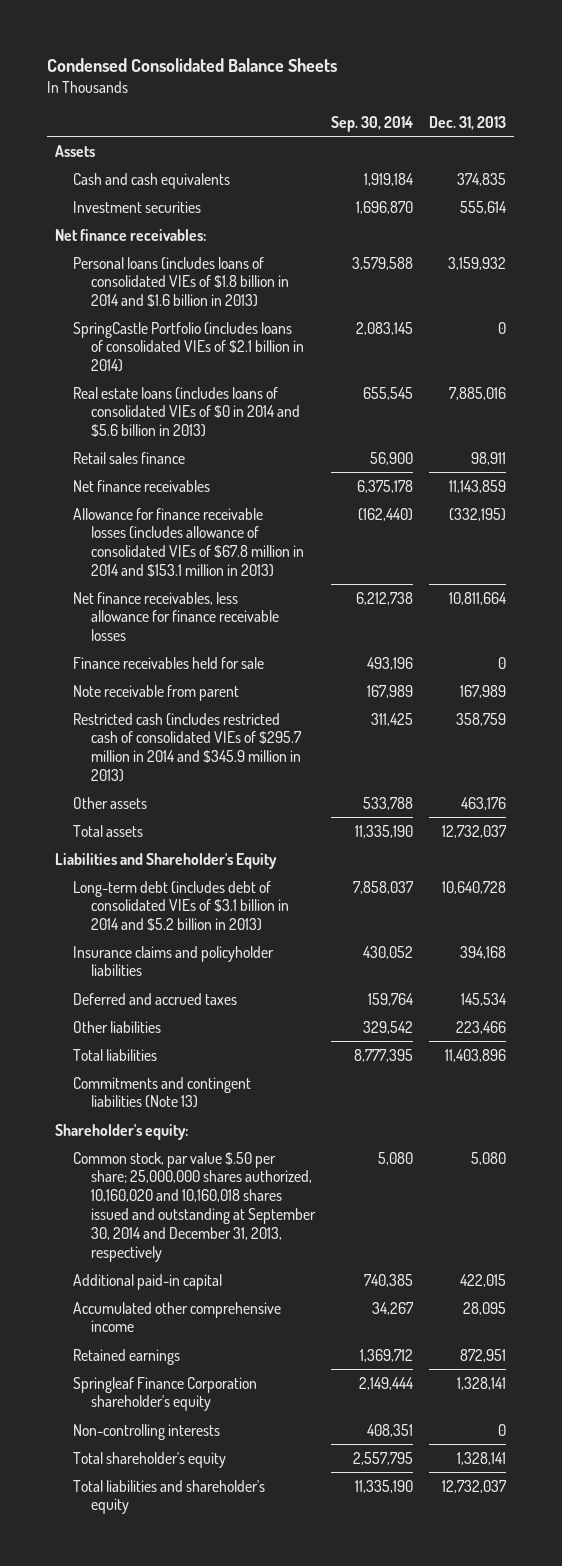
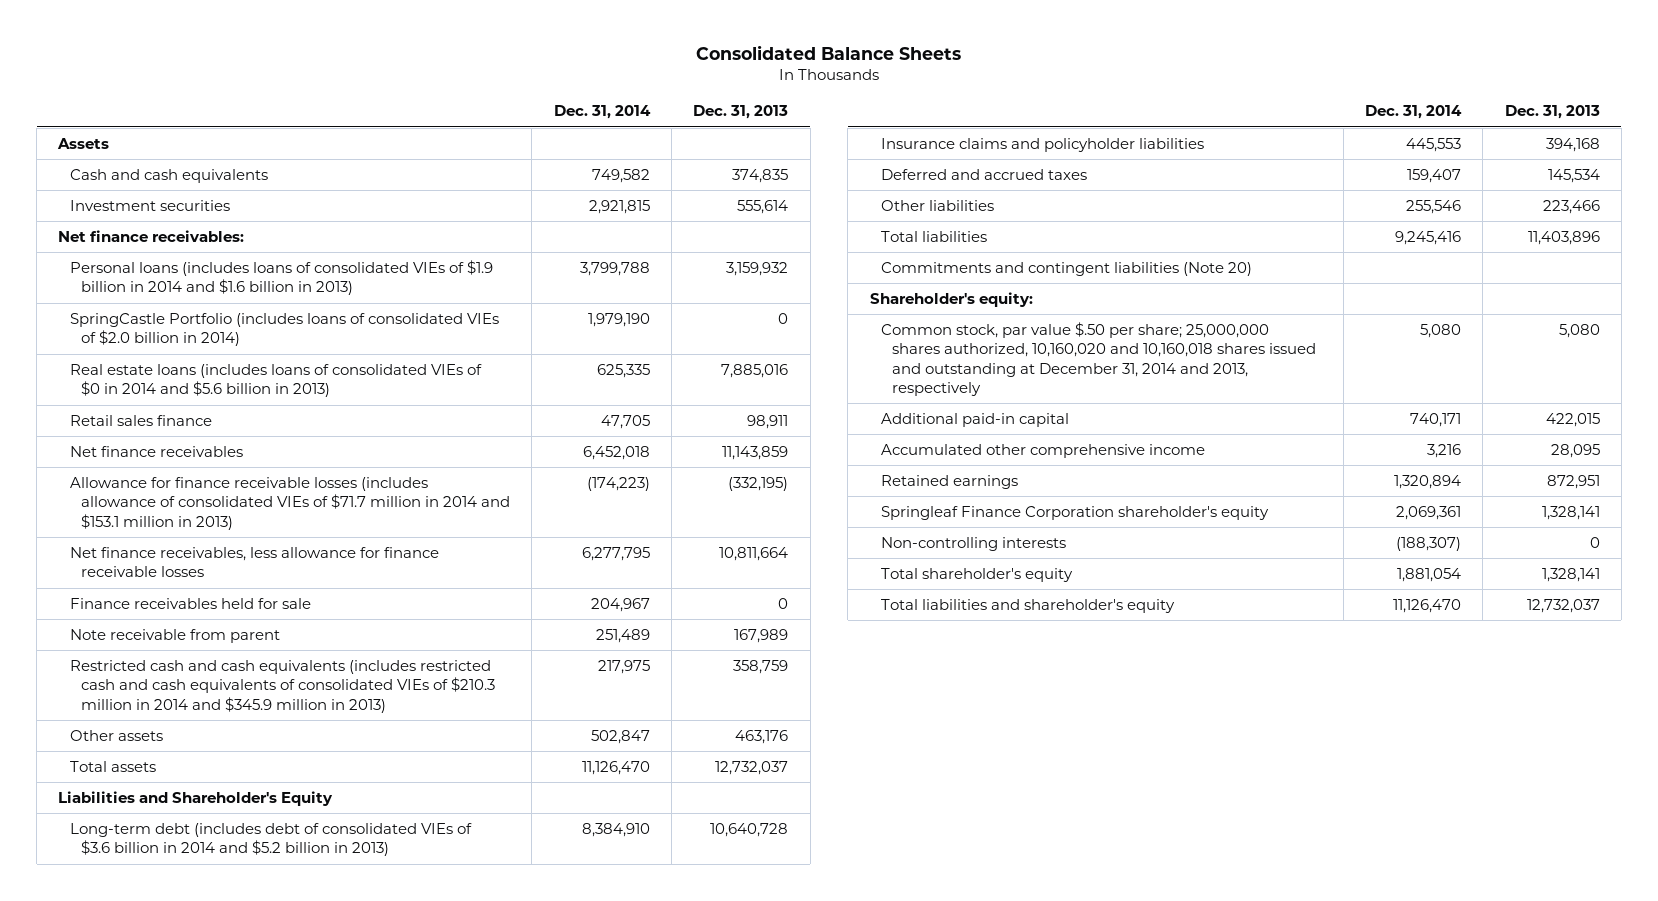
[47,57,338,72] Condensed Consolidated Balance Sheets -> [695,44,961,60] Consolidated Balance Sheets
[331,116,414,133] Sep. 30, 2014 -> none
none -> [553,105,651,120] Dec. 31, 2014
[73,256,289,308] Personal loans (includes loans of consolidated VIEs of $1.8 billion in 2014 and $1.6 billion in 2013) -> [69,259,493,296] Personal loans (includes loans of consolidated VIEs of $1.9 billion in 2014 and $1.6 billion in 2013)
[73,321,304,373] SpringCastle Portfolio (includes loans of consolidated VIEs of $2.1 billion in 2014) -> [69,312,499,347] SpringCastle Portfolio (includes loans of consolidated VIEs of $2.0 billion in 2014)
[73,507,304,578] Allowance for finance receivable losses (includes allowance of consolidated VIEs of $67.8 million in 2014 and $153.1 million in 2013) -> [69,476,510,530] Allowance for finance receivable losses (includes allowance of consolidated VIEs of $71.7 million in 2014 and $153.1 million in 2013)
[73,712,302,783] Restricted cash (includes restricted cash of consolidated VIEs of $295.7 million in 2014 and $345.9 million in 2013) -> [69,659,495,713] Restricted cash and cash equivalents (includes restricted cash and cash equivalents of consolidated VIEs of $210.3 million in 2014 and $345.9 million in 2013)
[73,880,289,932] Long-term debt (includes debt of consolidated VIEs of $3.1 billion in 2014 and $5.2 billion in 2013) -> [69,822,472,857] Long-term debt (includes debt of consolidated VIEs of $3.6 billion in 2014 and $5.2 billion in 2013)
[73,1076,252,1109] Commitments and contingent liabilities (Note 13) -> [880,261,1252,276] Commitments and contingent liabilities (Note 20)
[73,1151,316,1262] Common stock, par value $.50 per share; 25,000,000 shares authorized, 10,160,020 and 10,160,018 shares issued and outstanding at September 30, 2014 and December 31, 2013, respectively -> [880,321,1317,396] Common stock, par value $.50 per share; 25,000,000 shares authorized, 10,160,020 and 10,160,018 shares issued and outstanding at December 31, 2014 and 2013, respectively

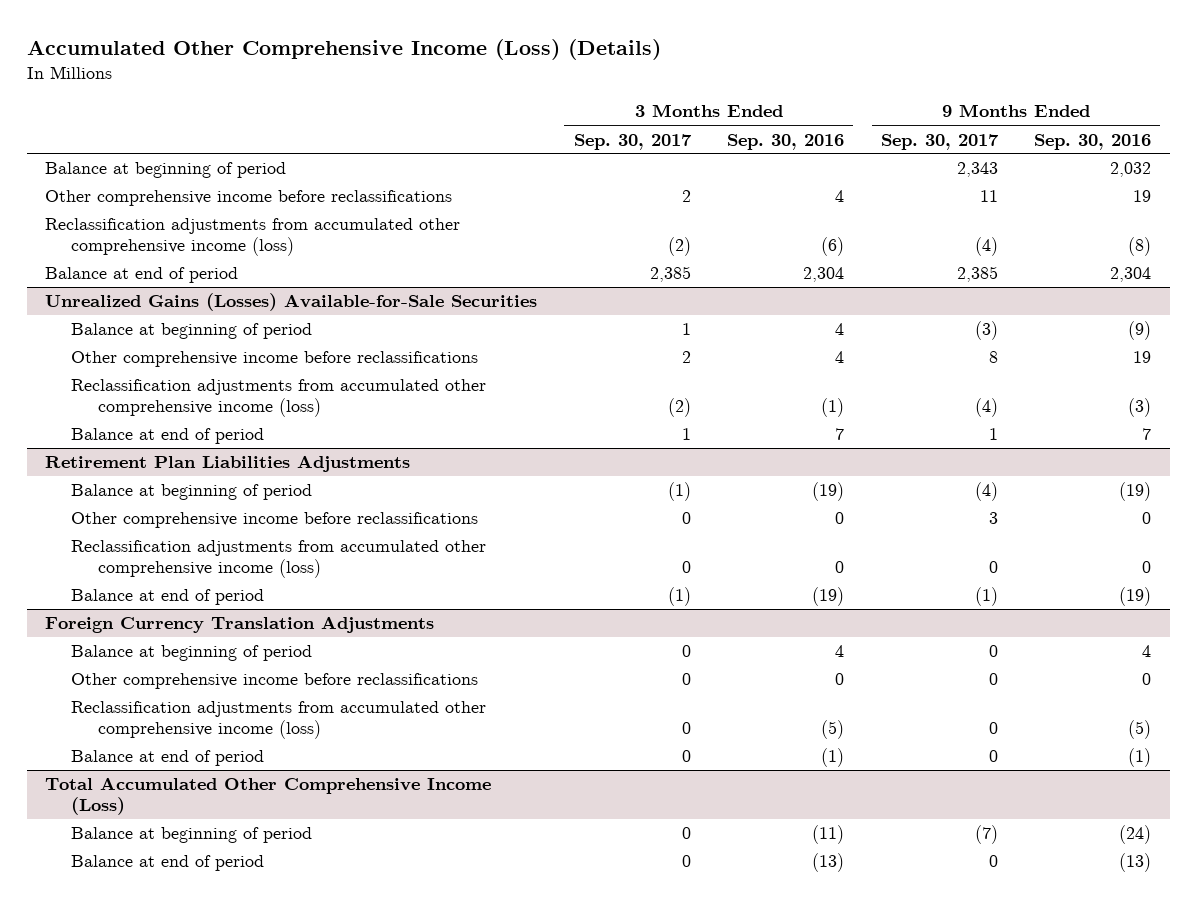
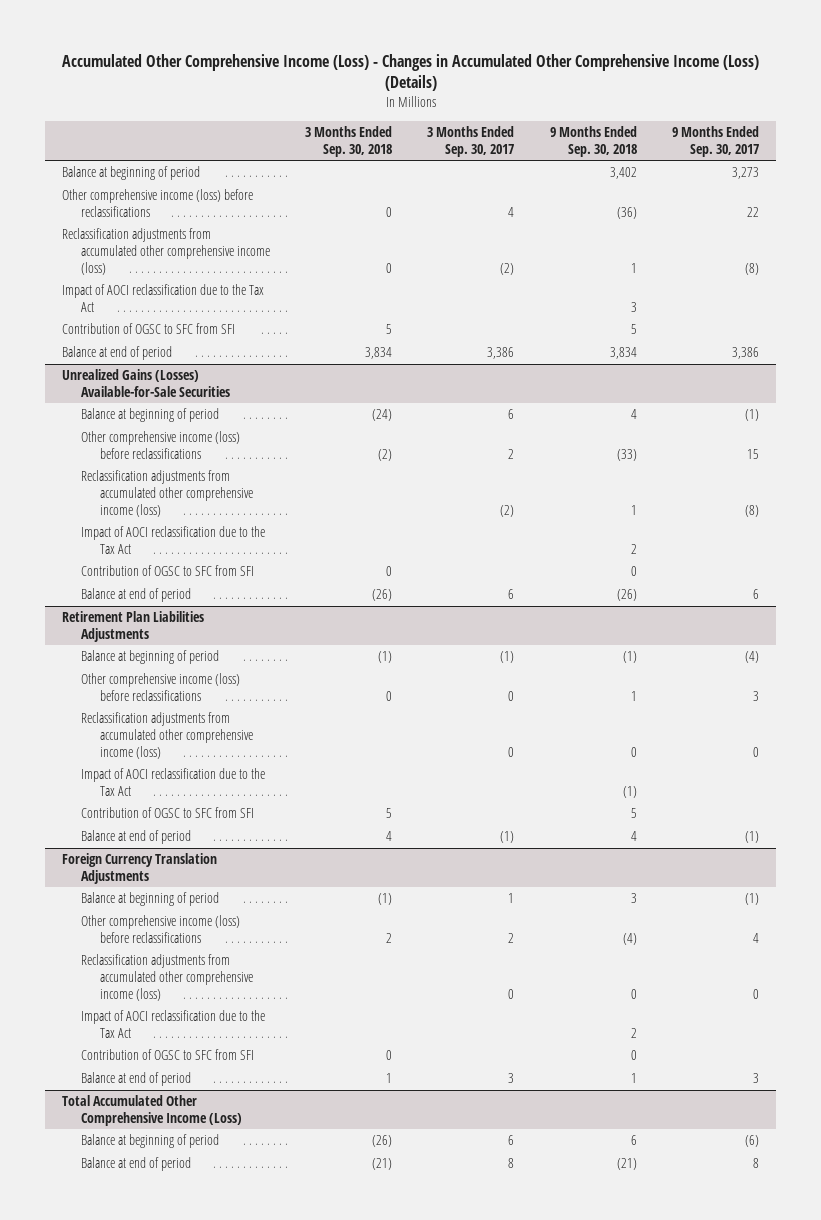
[26,38,661,60] Accumulated Other Comprehensive Income (Loss) (Details) -> [61,53,759,92] Accumulated Other Comprehensive Income (Loss) - Changes in Accumulated Other Comprehensive Income (Loss) (Details)
[727,133,845,150] Sep. 30, 2016 -> none
[1034,133,1152,150] Sep. 30, 2016 -> none
none -> [305,126,393,157] 3 Months Ended Sep. 30, 2018
none -> [549,126,637,157] 9 Months Ended Sep. 30, 2018
[956,162,998,178] 2,343 -> [731,167,759,180] 3,273
[45,190,453,207] Other comprehensive income before reclassifications -> [62,189,254,218] Other comprehensive income (loss) before reclassifications
[681,190,691,203] 2 -> [508,207,515,218] 4
[979,190,998,203] 11 -> [746,207,759,218] 22
[974,237,998,257] (4) -> [744,262,759,275] (8)
none -> [62,284,265,313] Impact of AOCI reclassification due to the Tax Act
none -> [62,323,236,335] Contribution of OGSC to SFC from SFI
[649,266,691,283] 2,385 -> [487,347,515,360] 3,386
[956,266,998,283] 2,385 -> [731,347,759,360] 3,386
[681,323,691,336] 1 -> [508,409,515,420] 6
[974,321,998,341] (3) -> [744,409,759,422] (1)
[71,351,479,368] Other comprehensive income before reclassifications -> [81,431,241,460] Other comprehensive income (loss) before reclassifications
[988,351,998,364] 8 -> [746,449,759,460] 15
[974,398,998,418] (4) -> [744,504,759,517] (8)
none -> [81,526,266,555] Impact of AOCI reclassification due to the Tax Act
none -> [81,565,255,577] Contribution of OGSC to SFC from SFI
[681,428,691,441] 1 -> [508,589,515,600] 6
[988,428,998,441] 1 -> [752,589,759,600] 6
[71,512,479,529] Other comprehensive income before reclassifications -> [81,673,241,702] Other comprehensive income (loss) before reclassifications
none -> [81,768,266,797] Impact of AOCI reclassification due to the Tax Act
none -> [81,807,255,819] Contribution of OGSC to SFC from SFI
[681,645,691,658] 0 -> [508,893,515,904] 1
[988,645,998,658] 0 -> [744,893,759,906] (1)
[71,673,479,690] Other comprehensive income before reclassifications -> [81,915,241,944] Other comprehensive income (loss) before reclassifications
[681,673,691,686] 0 -> [508,933,515,944] 2
[988,673,998,686] 0 -> [752,933,759,944] 4
none -> [81,1010,266,1039] Impact of AOCI reclassification due to the Tax Act
none -> [81,1049,255,1061] Contribution of OGSC to SFC from SFI
[681,750,691,763] 0 -> [508,1073,515,1084] 3
[988,750,998,763] 0 -> [752,1073,759,1084] 3
[681,827,691,840] 0 -> [508,1135,515,1146] 6
[974,825,998,845] (7) -> [744,1135,759,1148] (6)
[681,855,691,868] 0 -> [508,1158,515,1169] 8
[988,855,998,868] 0 -> [752,1158,759,1169] 8

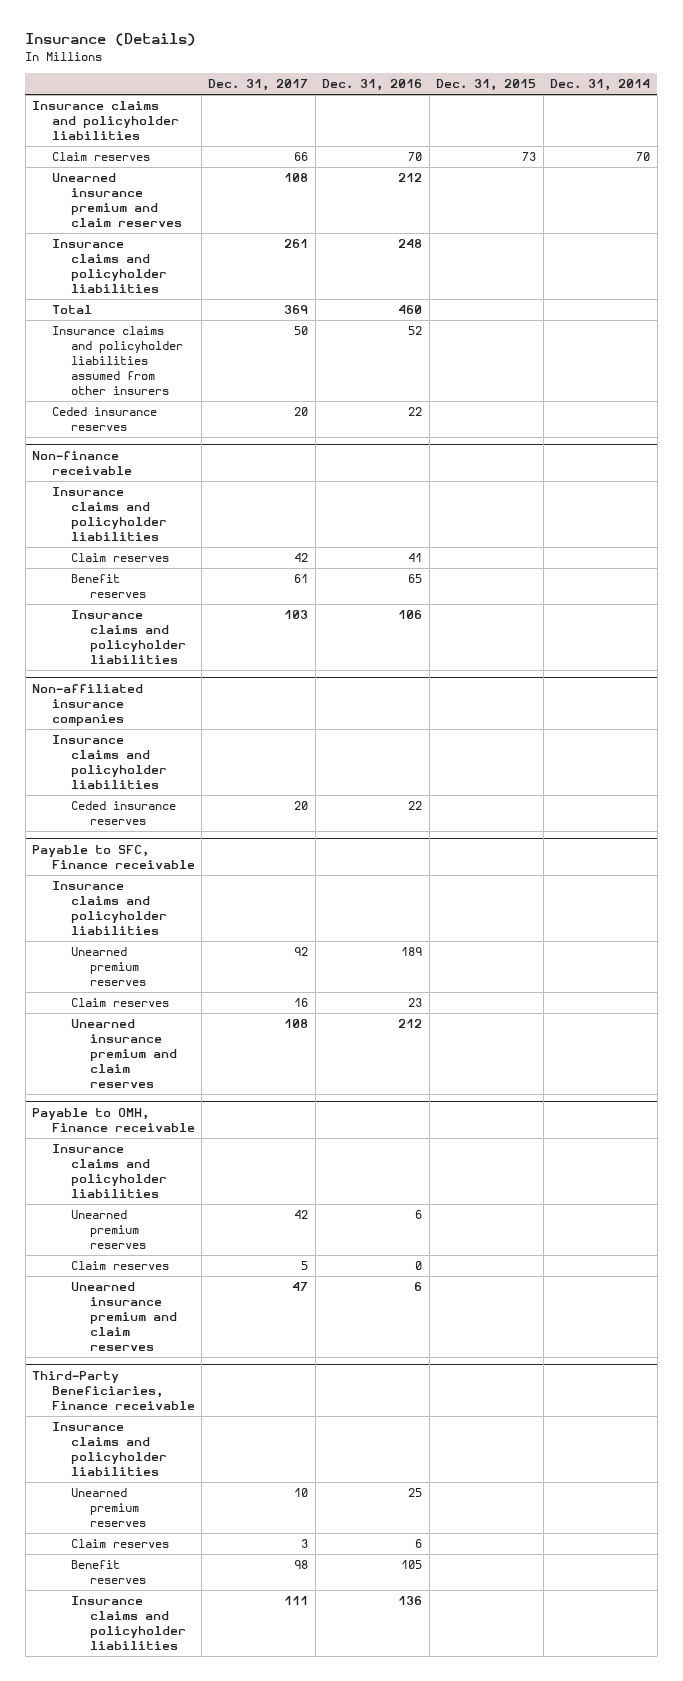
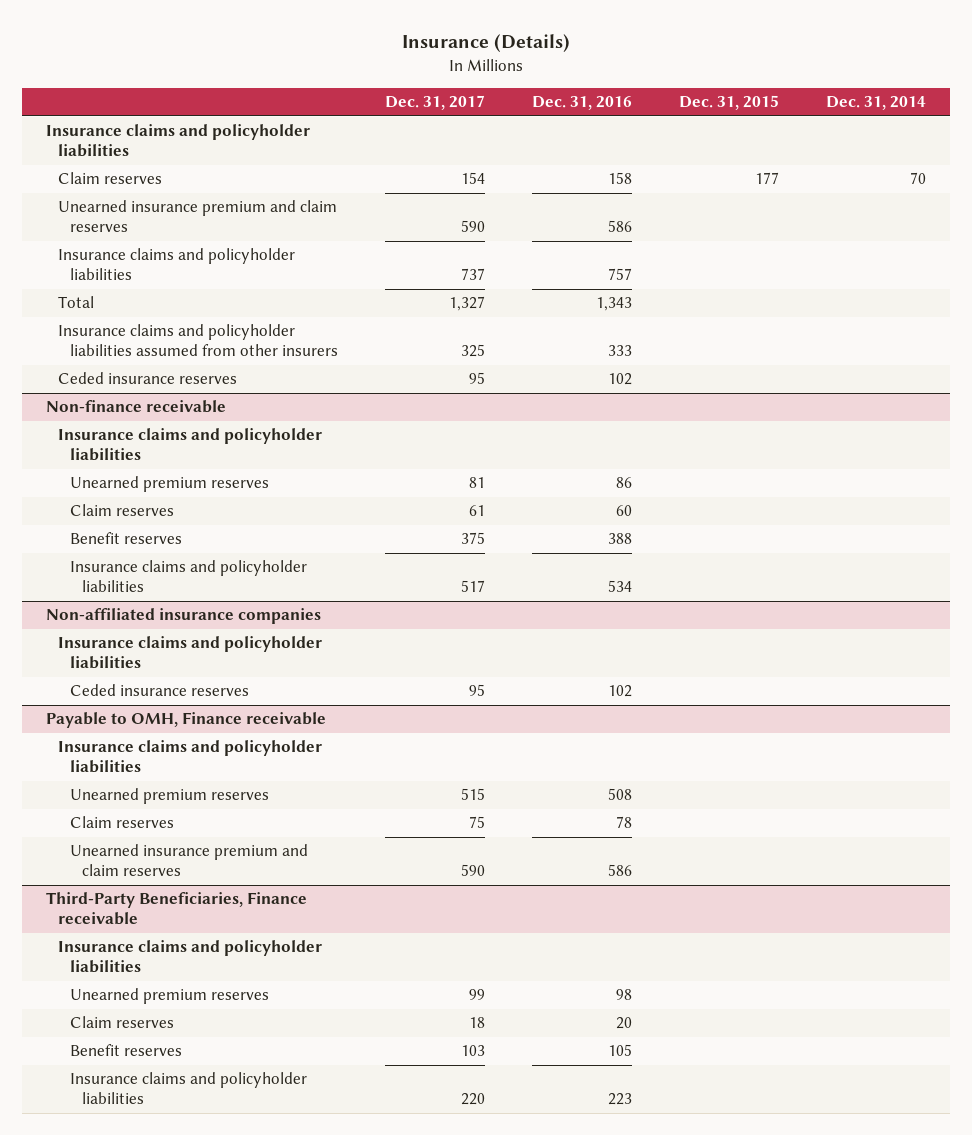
[294,152,309,162] 66 -> [460,172,485,185] 154
[408,152,423,162] 70 -> [607,172,632,185] 158
[522,152,537,162] 73 -> [755,172,780,185] 177
[284,173,309,183] 108 -> [460,220,485,233] 590
[398,173,423,183] 212 -> [607,220,632,233] 586
[284,239,309,249] 261 -> [460,268,485,281] 737
[398,239,423,249] 248 -> [607,268,632,281] 757
[284,305,309,315] 369 -> [448,296,485,312] 1,327
[398,305,423,315] 460 -> [595,297,632,312] 1,343
[294,326,309,336] 50 -> [460,344,485,358] 325
[408,326,423,336] 52 -> [607,345,632,357] 333
[294,407,309,417] 20 -> [468,372,485,385] 95
[408,407,423,417] 22 -> [607,373,632,386] 102
none -> [69,476,269,493] Unearned premium reserves
[294,553,309,563] 42 -> [468,505,485,517] 61
[408,553,423,563] 41 -> [615,505,632,517] 60
[294,574,309,584] 61 -> [460,532,485,545] 375
[408,574,423,584] 65 -> [607,533,632,545] 388
[284,610,309,620] 103 -> [460,580,485,593] 517
[398,610,423,620] 106 -> [607,580,632,593] 534
[32,844,195,869] Payable to SFC, Finance receivable -> none
[51,881,167,935] Insurance claims and policyholder liabilities -> none
[70,947,147,987] Unearned premium reserves -> none
[70,998,169,1008] Claim reserves -> none
[70,1019,178,1088] Unearned insurance premium and claim reserves -> none
[294,801,309,811] 20 -> [468,684,485,697] 95
[408,801,423,811] 22 -> [607,685,632,698] 102
[294,1210,309,1220] 42 -> [460,788,485,801] 515
[415,1210,423,1220] 6 -> [607,788,632,801] 508
[301,1261,309,1271] 5 -> [468,816,485,829] 75
[415,1261,423,1271] 0 -> [615,816,632,829] 78
[292,1282,309,1292] 47 -> [460,864,485,877] 590
[414,1282,423,1292] 6 -> [607,864,632,877] 586
[294,1488,309,1498] 10 -> [468,989,485,1001] 99
[408,1488,423,1498] 25 -> [615,989,632,1001] 98
[301,1539,309,1549] 3 -> [468,1017,485,1029] 18
[415,1539,423,1549] 6 -> [615,1017,632,1030] 20
[294,1560,309,1570] 98 -> [460,1045,485,1057] 103
[284,1596,309,1606] 111 -> [460,1093,485,1106] 220
[398,1596,423,1606] 136 -> [607,1093,632,1106] 223

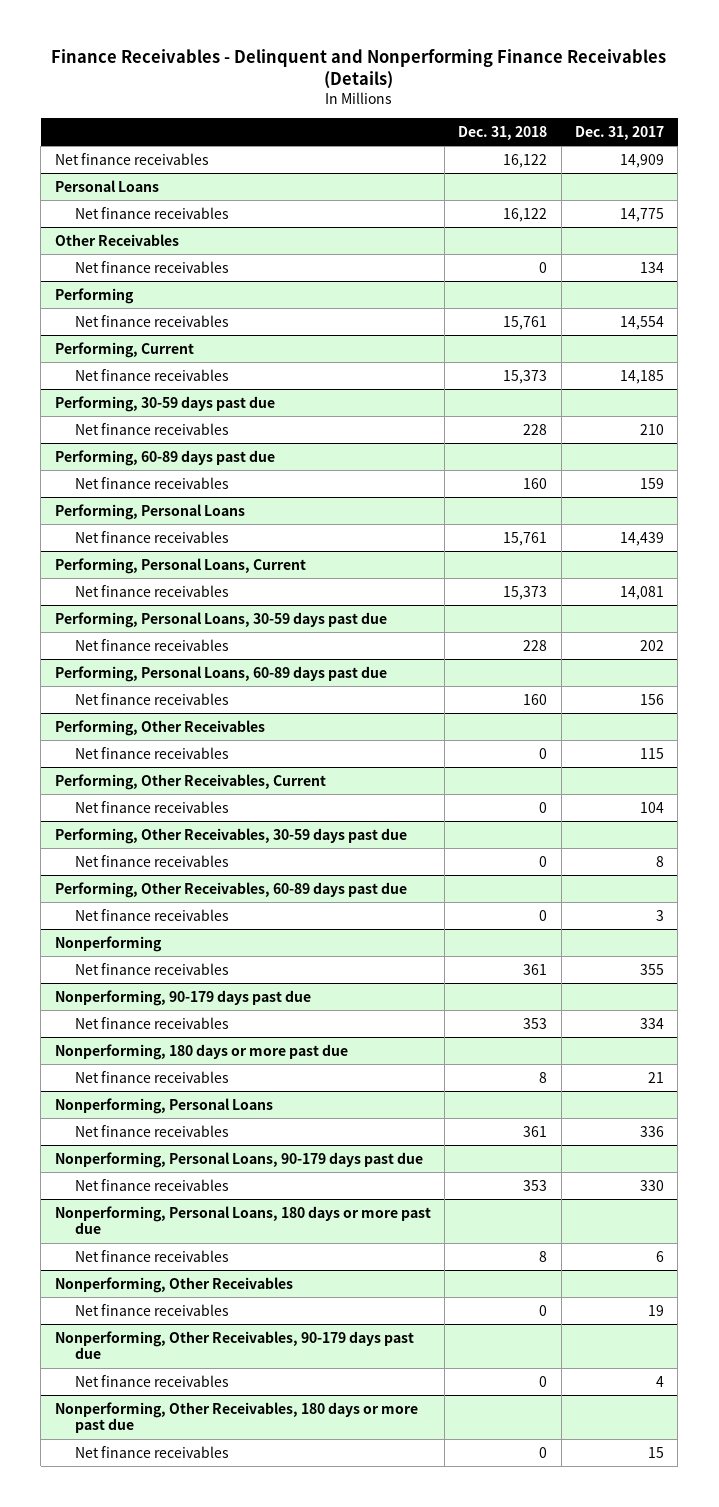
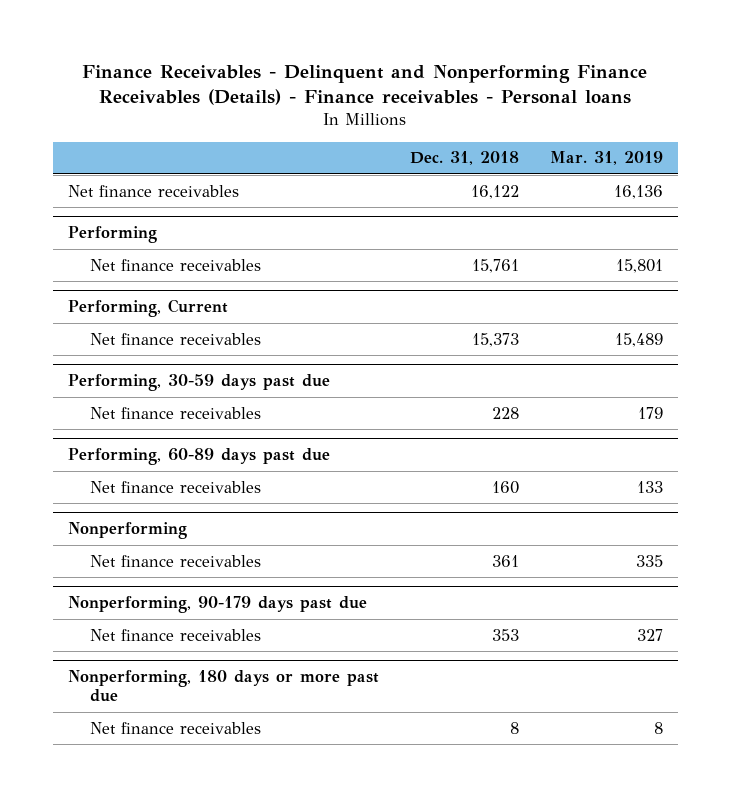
[51,48,667,89] Finance Receivables - Delinquent and Nonperforming Finance Receivables (Details) -> [82,64,648,106] Finance Receivables - Delinquent and Nonperforming Finance Receivables (Details) - Finance receivables - Personal loans
[575,125,665,140] Dec. 31, 2017 -> none
none -> [549,151,663,166] Mar. 31, 2019
[54,179,159,192] Personal Loans -> none
[74,206,229,219] Net finance receivables -> none
[54,233,179,246] Other Receivables -> none
[74,260,229,273] Net finance receivables -> none
[54,503,245,520] Performing, Personal Loans -> none
[74,530,229,543] Net finance receivables -> none
[54,557,306,574] Performing, Personal Loans, Current -> none
[74,584,229,597] Net finance receivables -> none
[54,611,387,628] Performing, Personal Loans, 30-59 days past due -> none
[74,638,229,651] Net finance receivables -> none
[54,665,387,682] Performing, Personal Loans, 60-89 days past due -> none
[74,692,229,705] Net finance receivables -> none
[54,719,265,736] Performing, Other Receivables -> none
[74,746,229,759] Net finance receivables -> none
[54,773,326,790] Performing, Other Receivables, Current -> none
[74,800,229,813] Net finance receivables -> none
[54,827,407,844] Performing, Other Receivables, 30-59 days past due -> none
[74,854,229,867] Net finance receivables -> none
[54,881,407,898] Performing, Other Receivables, 60-89 days past due -> none
[74,908,229,921] Net finance receivables -> none
[54,1097,273,1114] Nonperforming, Personal Loans -> none
[74,1124,229,1137] Net finance receivables -> none
[54,1151,423,1168] Nonperforming, Personal Loans, 90-179 days past due -> none
[74,1178,229,1191] Net finance receivables -> none
[54,1205,431,1235] Nonperforming, Personal Loans, 180 days or more past due -> none
[74,1249,229,1262] Net finance receivables -> none
[54,1276,293,1293] Nonperforming, Other Receivables -> none
[74,1303,229,1316] Net finance receivables -> none
[54,1330,414,1360] Nonperforming, Other Receivables, 90-179 days past due -> none
[74,1374,229,1387] Net finance receivables -> none
[54,1401,418,1434] Nonperforming, Other Receivables, 180 days or more past due -> none
[74,1445,229,1458] Net finance receivables -> none

